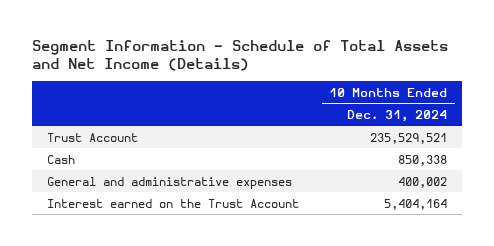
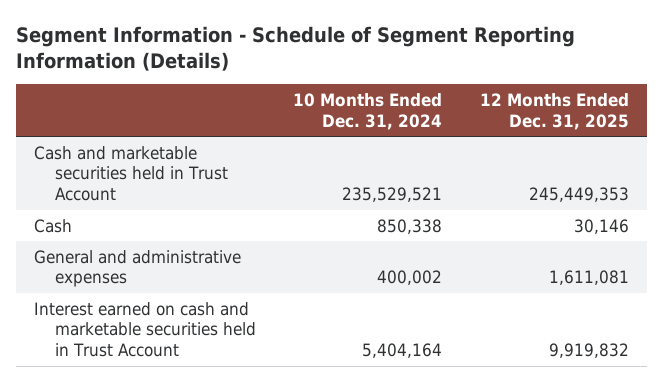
[32,39,449,72] Segment Information - Schedule of Total Assets and Net Income (Details) -> [15,25,575,71] Segment Information - Schedule of Segment Reporting Information (Details)
none -> [479,93,629,130] 12 Months Ended Dec. 31, 2025
[47,132,139,142] Trust Account -> [34,145,229,202] Cash and marketable securities held in Trust Account
[47,198,300,208] Interest earned on the Trust Account -> [34,301,257,358] Interest earned on cash and marketable securities held in Trust Account

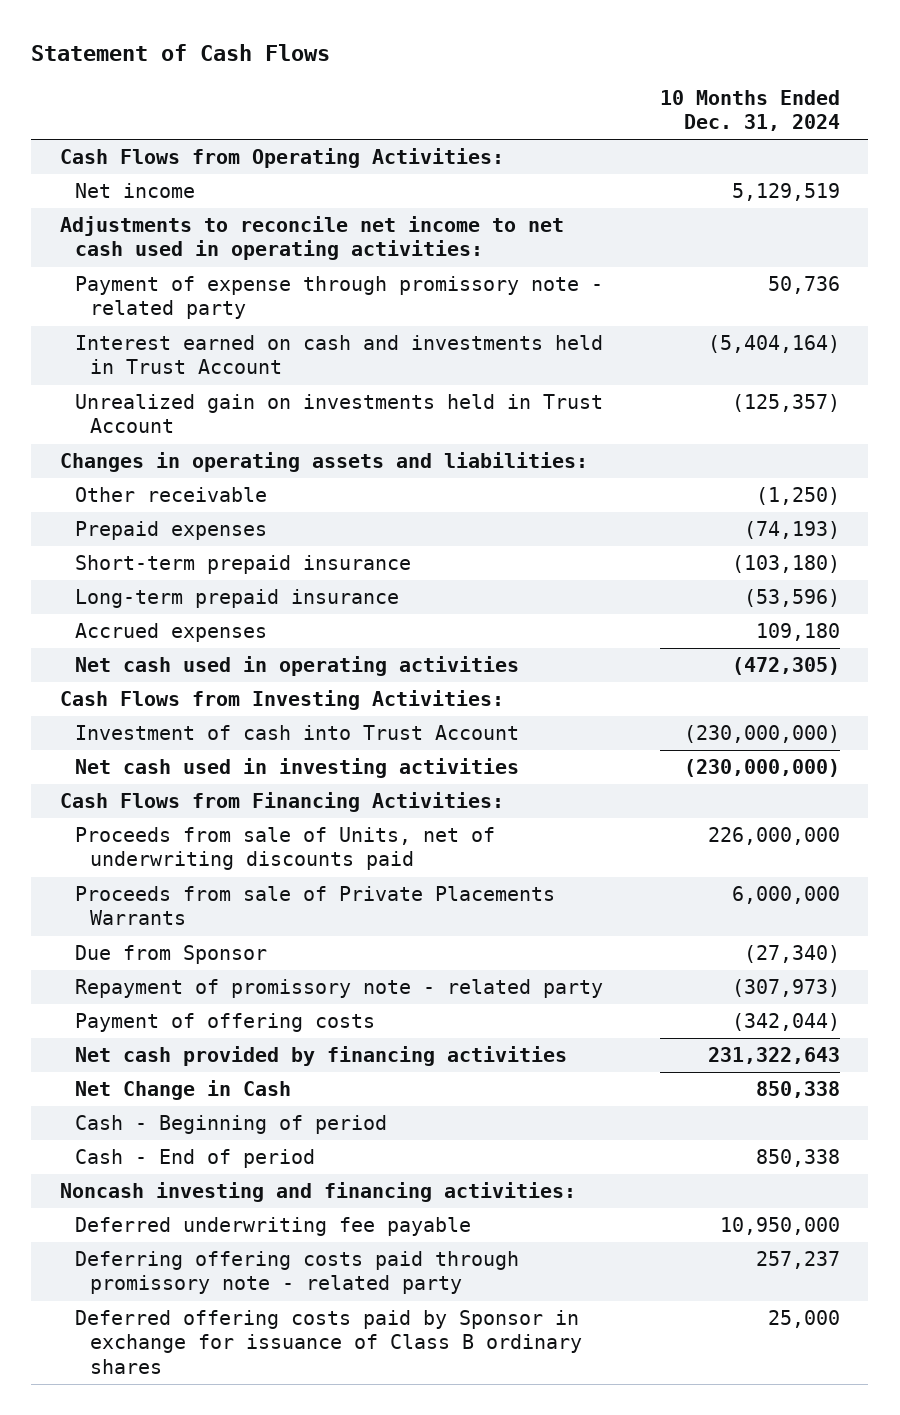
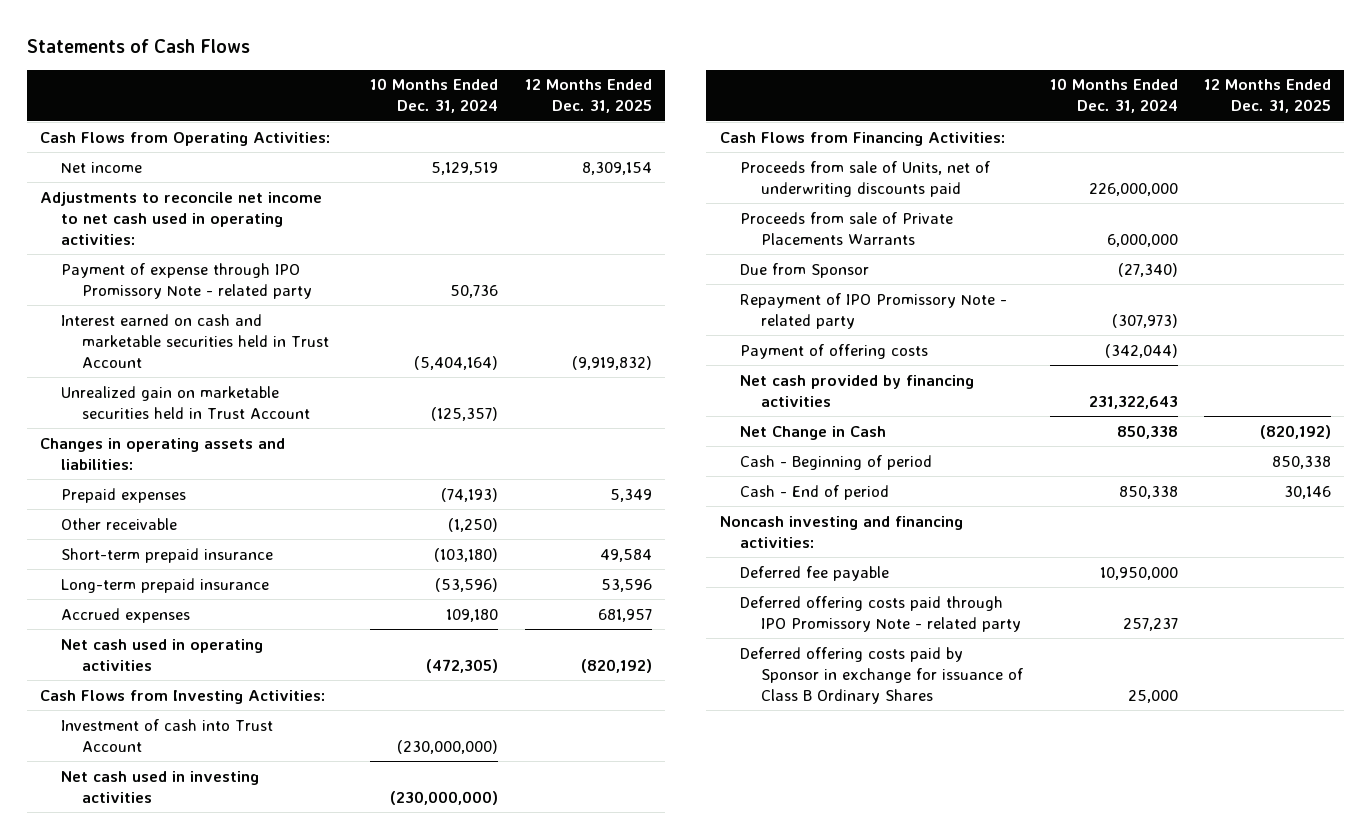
[31,44,331,62] Statement of Cash Flows -> [26,38,250,53] Statements of Cash Flows
none -> [524,79,652,114] 12 Months Ended Dec. 31, 2025
[75,276,604,320] Payment of expense through promissory note - related party -> [60,262,312,299] Payment of expense through IPO Promissory Note - related party
[75,335,604,375] Interest earned on cash and investments held in Trust Account -> [60,313,329,368] Interest earned on cash and marketable securities held in Trust Account
[75,394,604,434] Unrealized gain on investments held in Trust Account -> [60,385,310,419] Unrealized gain on marketable securities held in Trust Account
[75,487,268,503] Other receivable -> [60,517,177,530] Other receivable
[75,979,604,999] Repayment of promissory note - related party -> [740,292,1008,329] Repayment of IPO Promissory Note - related party
[75,1217,472,1237] Deferred underwriting fee payable -> [740,565,890,581] Deferred fee payable
[75,1251,520,1295] Deferring offering costs paid through promissory note - related party -> [740,595,1022,632] Deferred offering costs paid through IPO Promissory Note - related party
[75,1310,583,1374] Deferred offering costs paid by Sponsor in exchange for issuance of Class B ordinary shares -> [740,646,1024,704] Deferred offering costs paid by Sponsor in exchange for issuance of Class B Ordinary Shares

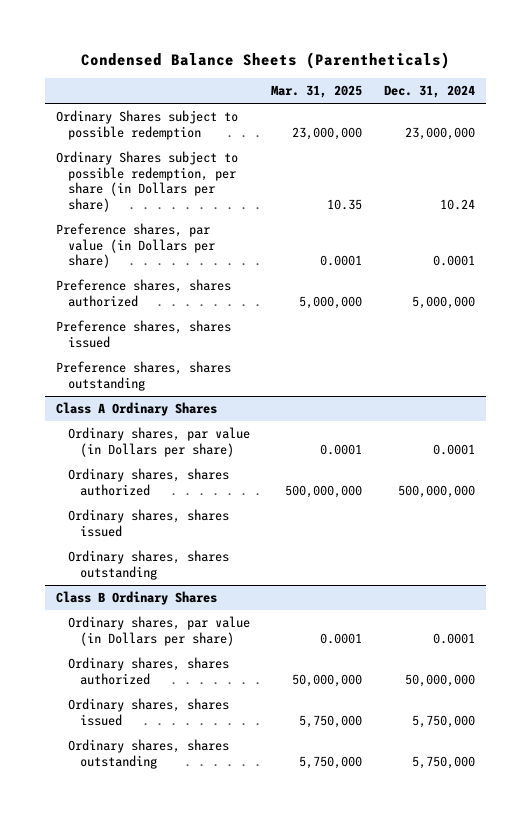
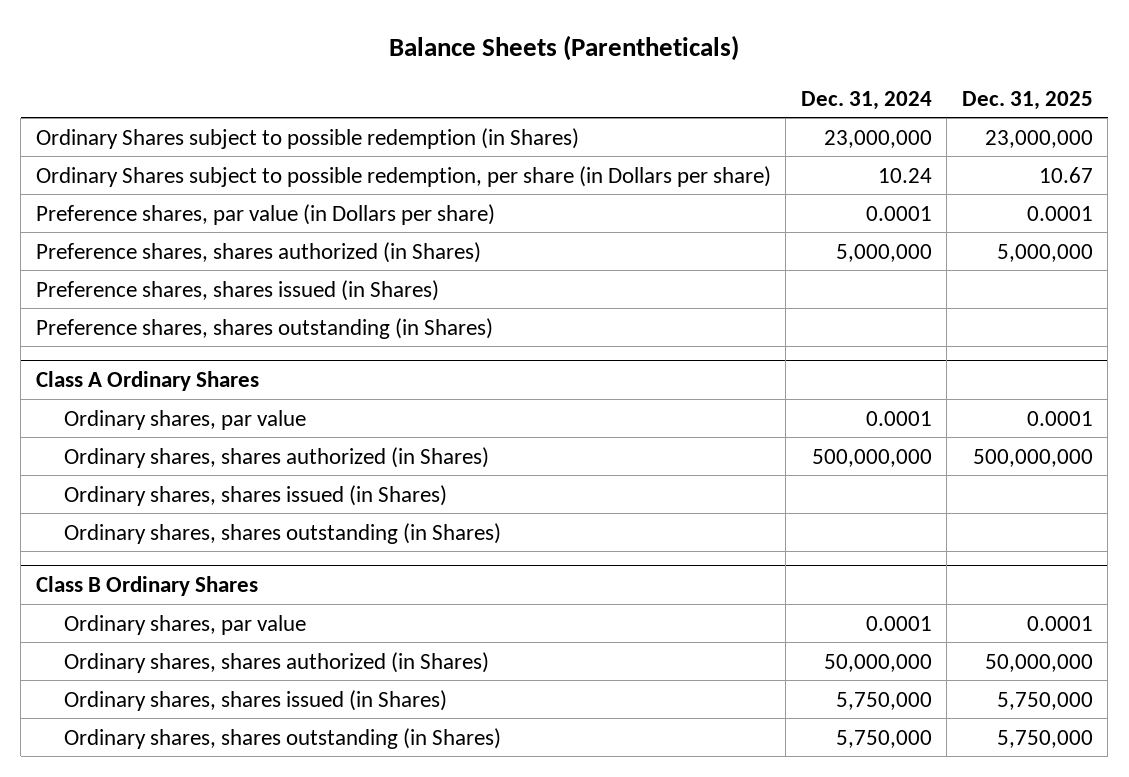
[80,52,450,70] Condensed Balance Sheets (Parentheticals) -> [389,35,740,62] Balance Sheets (Parentheticals)
[271,85,363,99] Mar. 31, 2025 -> none
none -> [961,90,1093,110] Dec. 31, 2025
[55,110,238,140] Ordinary Shares subject to possible redemption -> [35,127,579,149] Ordinary Shares subject to possible redemption (in Shares)
[55,279,231,307] Preference shares, shares authorized -> [35,241,481,263] Preference shares, shares authorized (in Shares)
[55,320,231,348] Preference shares, shares issued -> [35,279,439,301] Preference shares, shares issued (in Shares)
[55,361,231,391] Preference shares, shares outstanding -> [35,317,493,339] Preference shares, shares outstanding (in Shares)
[67,427,250,457] Ordinary shares, par value (in Dollars per share) -> [63,409,306,430] Ordinary shares, par value
[67,468,229,496] Ordinary shares, shares authorized -> [63,446,489,468] Ordinary shares, shares authorized (in Shares)
[67,509,229,537] Ordinary shares, shares issued -> [63,484,447,506] Ordinary shares, shares issued (in Shares)
[67,550,229,580] Ordinary shares, shares outstanding -> [63,522,501,544] Ordinary shares, shares outstanding (in Shares)
[67,616,250,646] Ordinary shares, par value (in Dollars per share) -> [63,614,306,635] Ordinary shares, par value
[67,657,229,685] Ordinary shares, shares authorized -> [63,651,489,673] Ordinary shares, shares authorized (in Shares)
[67,698,229,726] Ordinary shares, shares issued -> [63,689,447,711] Ordinary shares, shares issued (in Shares)
[67,739,229,769] Ordinary shares, shares outstanding -> [63,727,501,749] Ordinary shares, shares outstanding (in Shares)

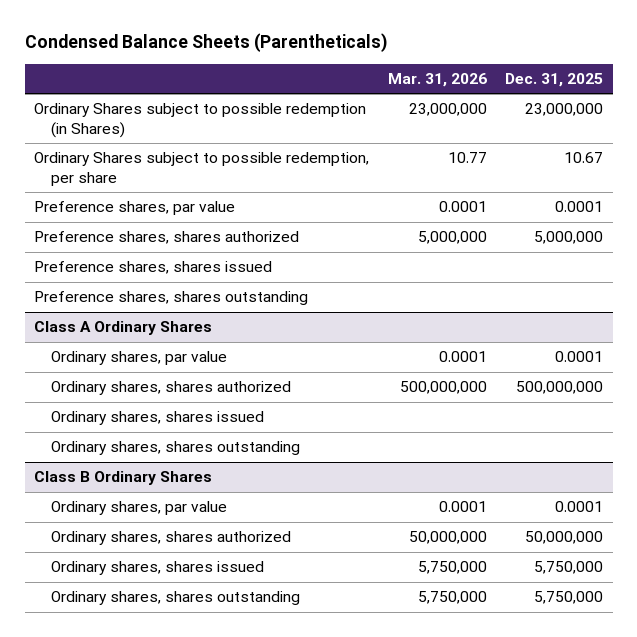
[389,35,740,62] Balance Sheets (Parentheticals) -> [24,33,388,53] Condensed Balance Sheets (Parentheticals)
[800,90,932,110] Dec. 31, 2024 -> none
none -> [387,72,487,87] Mar. 31, 2026
[35,165,771,187] Ordinary Shares subject to possible redemption, per share (in Dollars per share) -> [33,152,369,186] Ordinary Shares subject to possible redemption, per share
[35,203,495,225] Preference shares, par value (in Dollars per share) -> [33,201,235,216] Preference shares, par value
[35,241,481,263] Preference shares, shares authorized (in Shares) -> [33,231,299,245] Preference shares, shares authorized
[35,279,439,301] Preference shares, shares issued (in Shares) -> [33,261,272,275] Preference shares, shares issued
[35,317,493,339] Preference shares, shares outstanding (in Shares) -> [33,291,308,306] Preference shares, shares outstanding
[63,446,489,468] Ordinary shares, shares authorized (in Shares) -> [51,381,292,396] Ordinary shares, shares authorized
[63,484,447,506] Ordinary shares, shares issued (in Shares) -> [51,411,265,426] Ordinary shares, shares issued
[63,522,501,544] Ordinary shares, shares outstanding (in Shares) -> [51,441,301,456] Ordinary shares, shares outstanding
[63,651,489,673] Ordinary shares, shares authorized (in Shares) -> [51,531,292,546] Ordinary shares, shares authorized
[63,689,447,711] Ordinary shares, shares issued (in Shares) -> [51,561,265,576] Ordinary shares, shares issued
[63,727,501,749] Ordinary shares, shares outstanding (in Shares) -> [51,591,301,606] Ordinary shares, shares outstanding

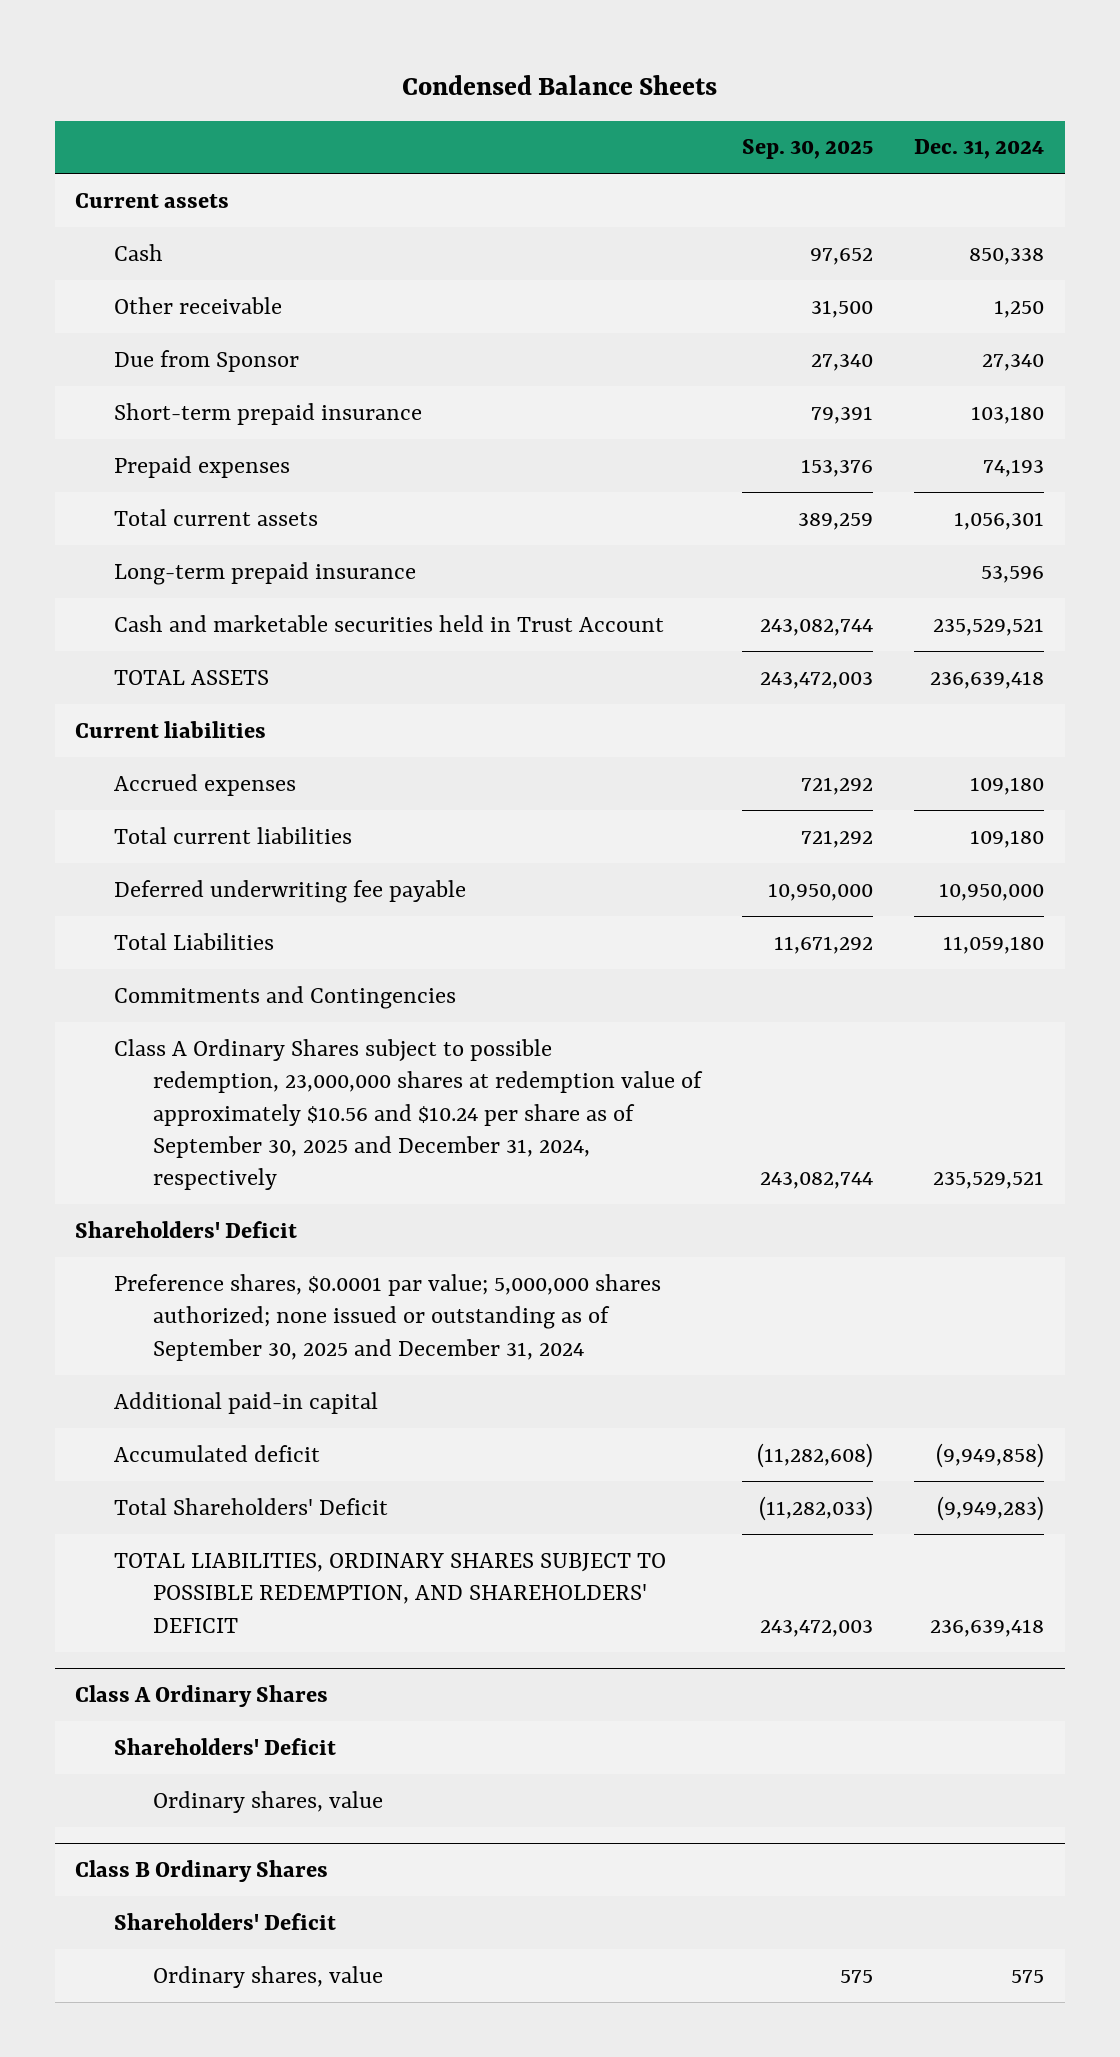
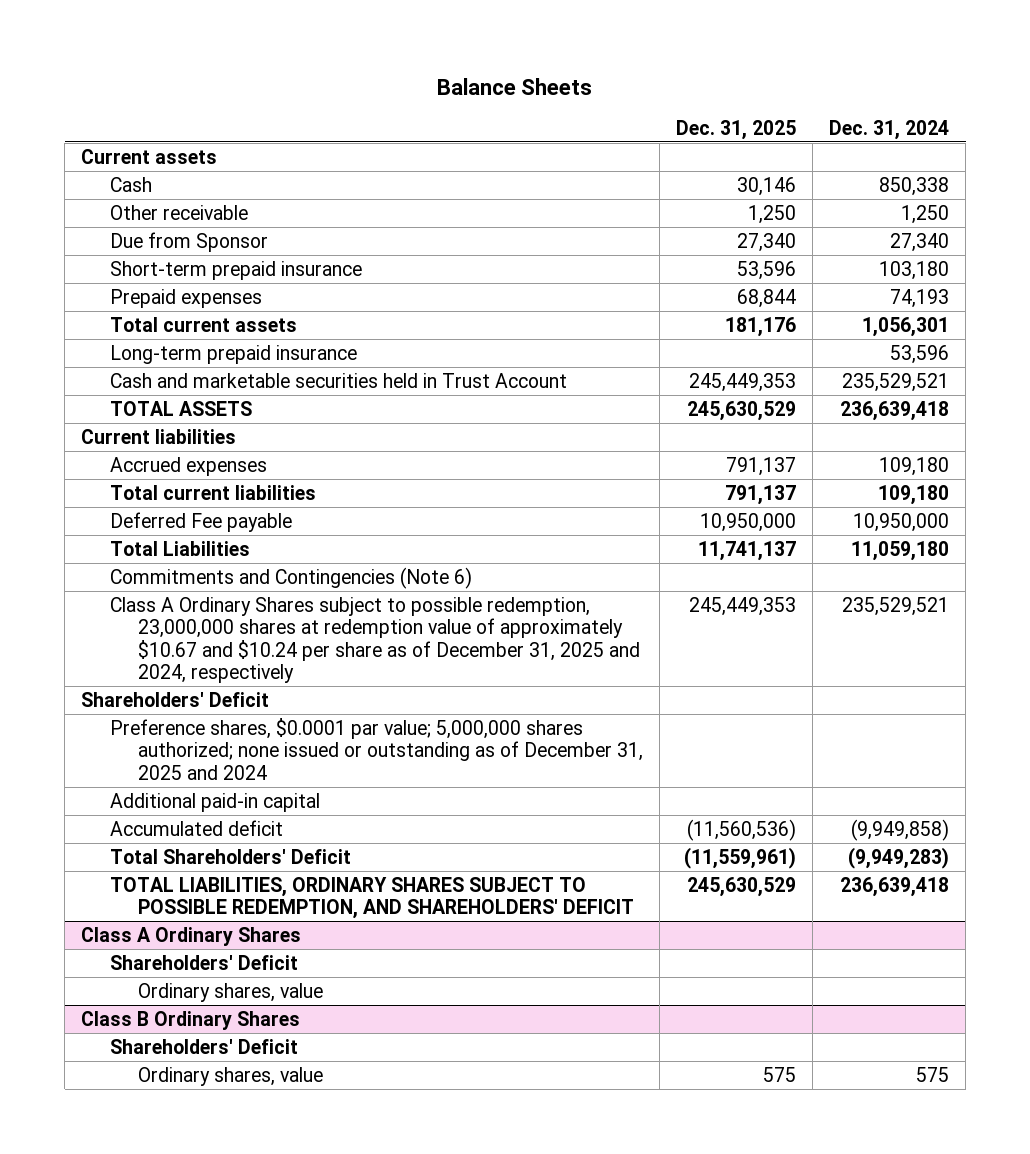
[401,74,717,95] Condensed Balance Sheets -> [437,77,593,95] Balance Sheets
[742,139,874,160] Sep. 30, 2025 -> none
none -> [676,119,797,140] Dec. 31, 2025
[114,879,467,903] Deferred underwriting fee payable -> [109,511,292,532] Deferred Fee payable
[114,985,457,1009] Commitments and Contingencies -> [109,566,472,589] Commitments and Contingencies (Note 6)
[114,1038,703,1191] Class A Ordinary Shares subject to possible redemption, 23,000,000 shares at redemption value of approximately $10.56 and $10.24 per share as of September 30, 2025 and December 31, 2024, respectively -> [109,596,641,684] Class A Ordinary Shares subject to possible redemption, 23,000,000 shares at redemption value of approximately $10.67 and $10.24 per share as of December 31, 2025 and 2024, respectively
[114,1273,662,1361] Preference shares, $0.0001 par value; 5,000,000 shares authorized; none issued or outstanding as of September 30, 2025 and December 31, 2024 -> [109,717,644,780] Preference shares, $0.0001 par value; 5,000,000 shares authorized; none issued or outstanding as of December 31, 2025 and 2024

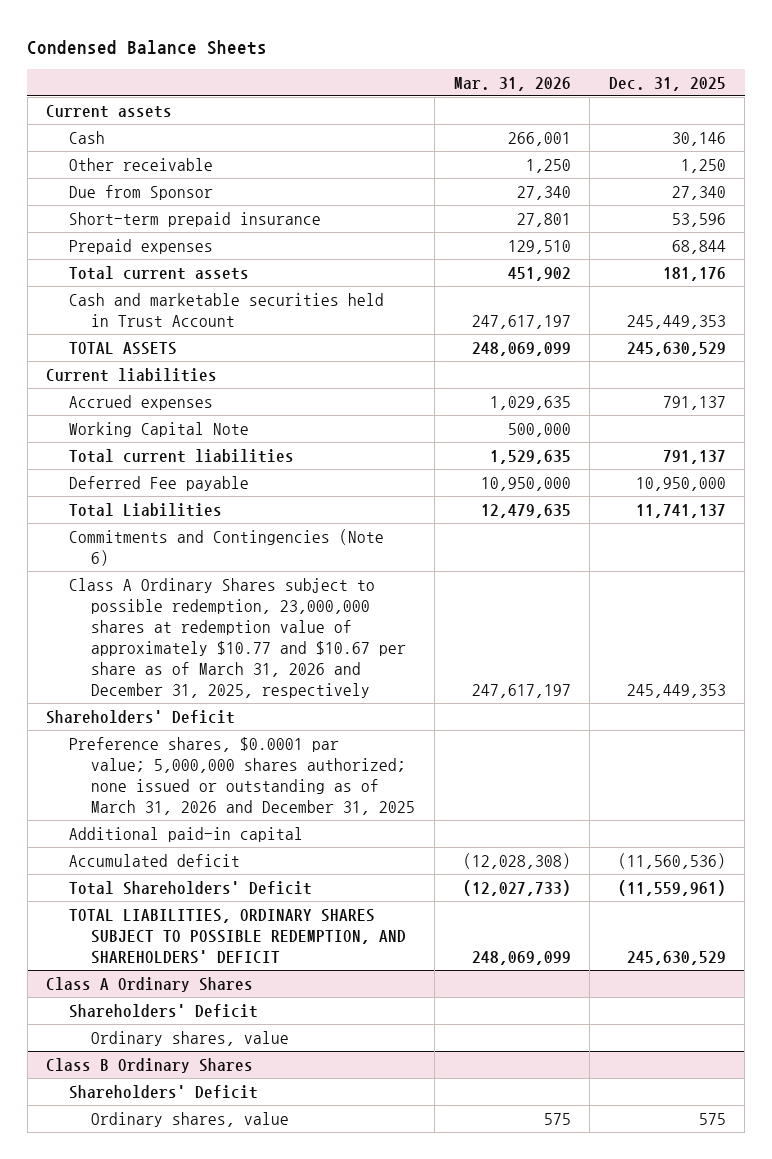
[437,77,593,95] Balance Sheets -> [27,39,268,55] Condensed Balance Sheets
[829,119,950,140] Dec. 31, 2024 -> none
none -> [453,76,571,91] Mar. 31, 2026
[109,344,357,364] Long-term prepaid insurance -> none
none -> [68,421,249,437] Working Capital Note
[109,596,641,684] Class A Ordinary Shares subject to possible redemption, 23,000,000 shares at redemption value of approximately $10.67 and $10.24 per share as of December 31, 2025 and 2024, respectively -> [68,577,407,699] Class A Ordinary Shares subject to possible redemption, 23,000,000 shares at redemption value of approximately $10.77 and $10.67 per share as of March 31, 2026 and December 31, 2025, respectively
[109,717,644,780] Preference shares, $0.0001 par value; 5,000,000 shares authorized; none issued or outstanding as of December 31, 2025 and 2024 -> [68,736,416,815] Preference shares, $0.0001 par value; 5,000,000 shares authorized; none issued or outstanding as of March 31, 2026 and December 31, 2025

